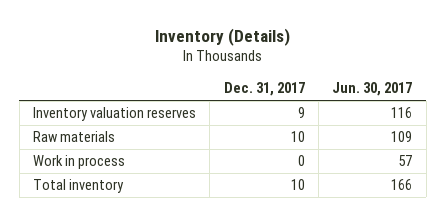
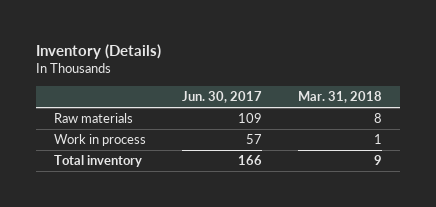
[223,82,305,97] Dec. 31, 2017 -> none
none -> [298,91,383,104] Mar. 31, 2018
[32,107,196,122] Inventory valuation reserves -> none

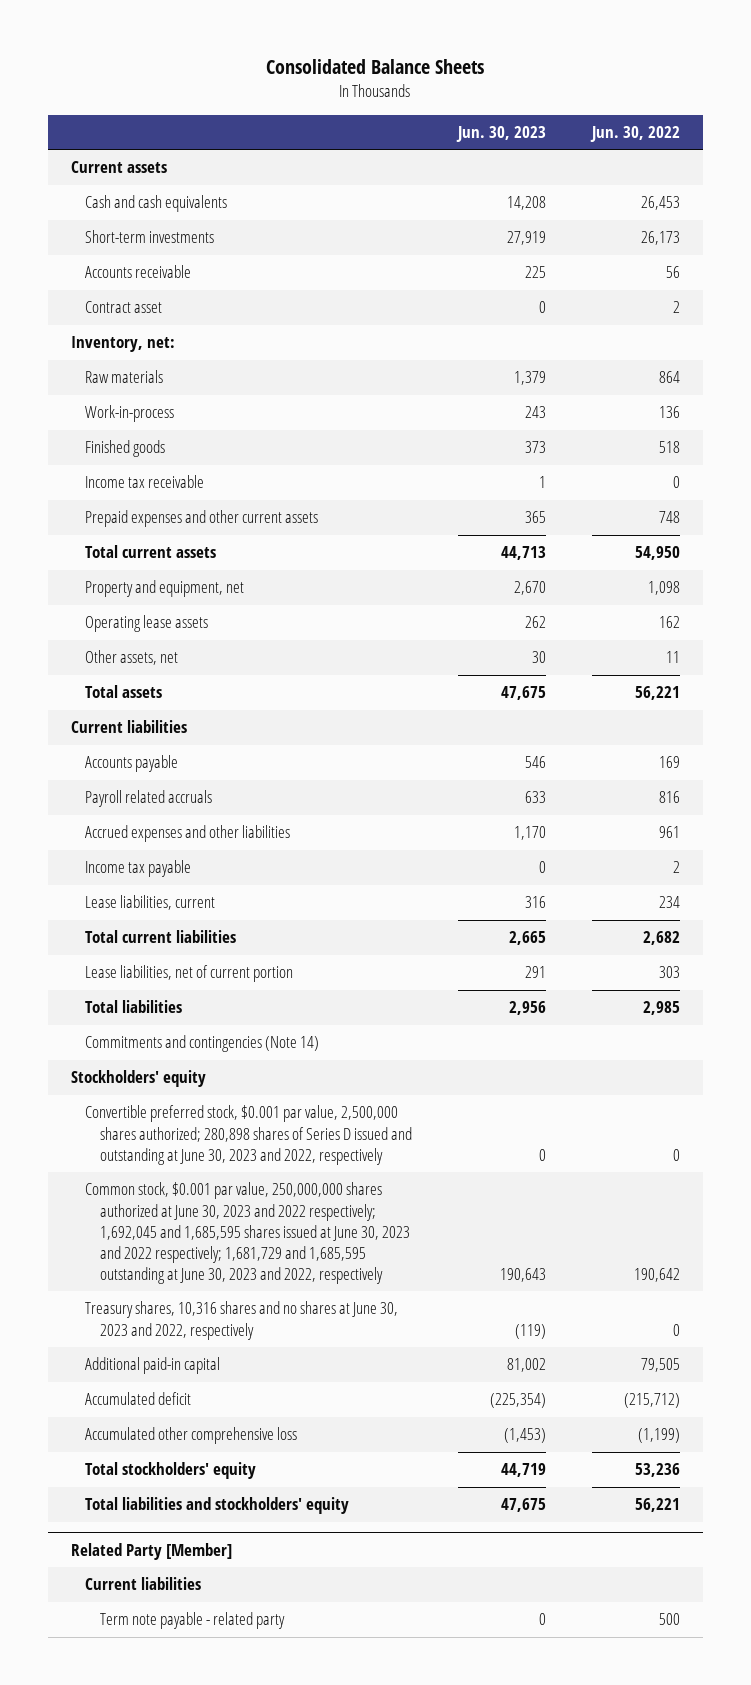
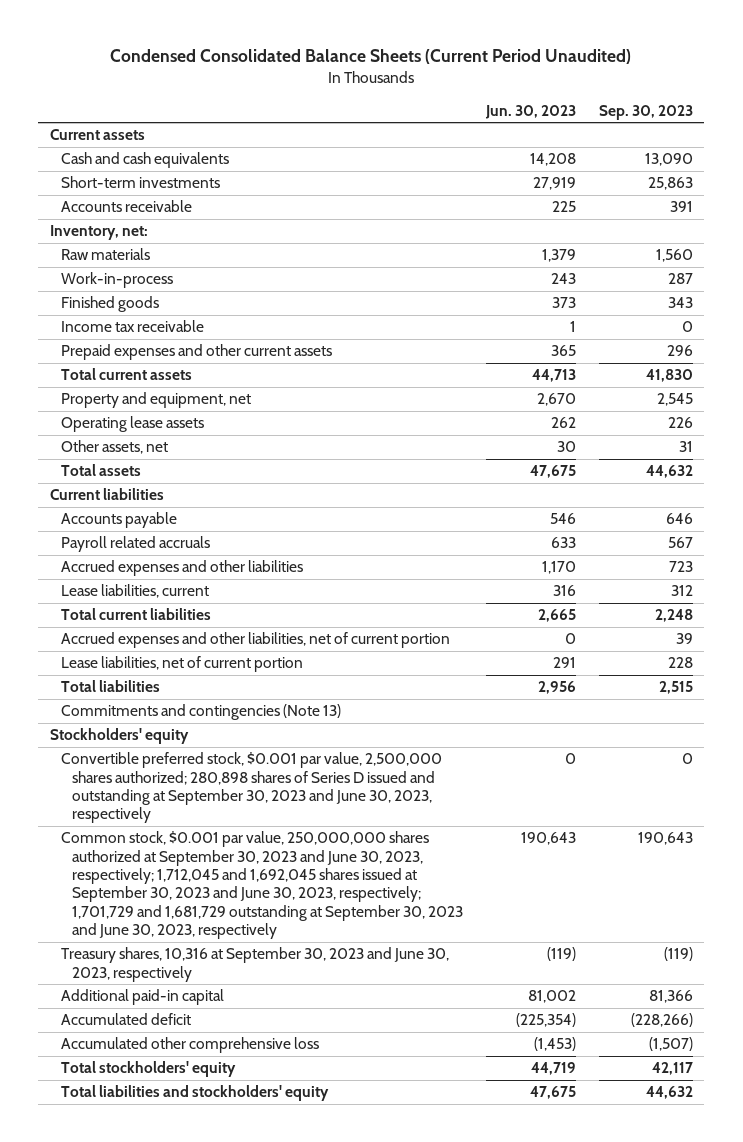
[266,59,485,75] Consolidated Balance Sheets -> [110,49,632,65] Condensed Consolidated Balance Sheets (Current Period Unaudited)
[589,125,680,142] Jun. 30, 2022 -> none
none -> [598,104,693,120] Sep. 30, 2023
[85,301,163,314] Contract asset -> none
[85,860,192,878] Income tax payable -> none
none -> [60,632,450,649] Accrued expenses and other liabilities, net of current portion
[85,1035,320,1053] Commitments and contingencies (Note 14) -> [60,704,341,721] Commitments and contingencies (Note 13)
[85,1105,412,1165] Convertible preferred stock, $0.001 par value, 2,500,000 shares authorized; 280,898 shares of Series D issued and outstanding at June 30, 2023 and 2022, respectively -> [60,752,442,824] Convertible preferred stock, $0.001 par value, 2,500,000 shares authorized; 280,898 shares of Series D issued and outstanding at September 30, 2023 and June 30, 2023, respectively
[85,1182,410,1284] Common stock, $0.001 par value, 250,000,000 shares authorized at June 30, 2023 and 2022 respectively; 1,692,045 and 1,685,595 shares issued at June 30, 2023 and 2022 respectively; 1,681,729 and 1,685,595 outstanding at June 30, 2023 and 2022, respectively -> [60,831,463,940] Common stock, $0.001 par value, 250,000,000 shares authorized at September 30, 2023 and June 30, 2023, respectively; 1,712,045 and 1,692,045 shares issued at September 30, 2023 and June 30, 2023, respectively; 1,701,729 and 1,681,729 outstanding at September 30, 2023 and June 30, 2023, respectively
[85,1301,399,1340] Treasury shares, 10,316 shares and no shares at June 30, 2023 and 2022, respectively -> [60,947,449,982] Treasury shares, 10,316 at September 30, 2023 and June 30, 2023, respectively
[70,1542,232,1560] Related Party [Member] -> none
[85,1577,202,1591] Current liabilities -> none
[99,1612,285,1630] Term note payable - related party -> none

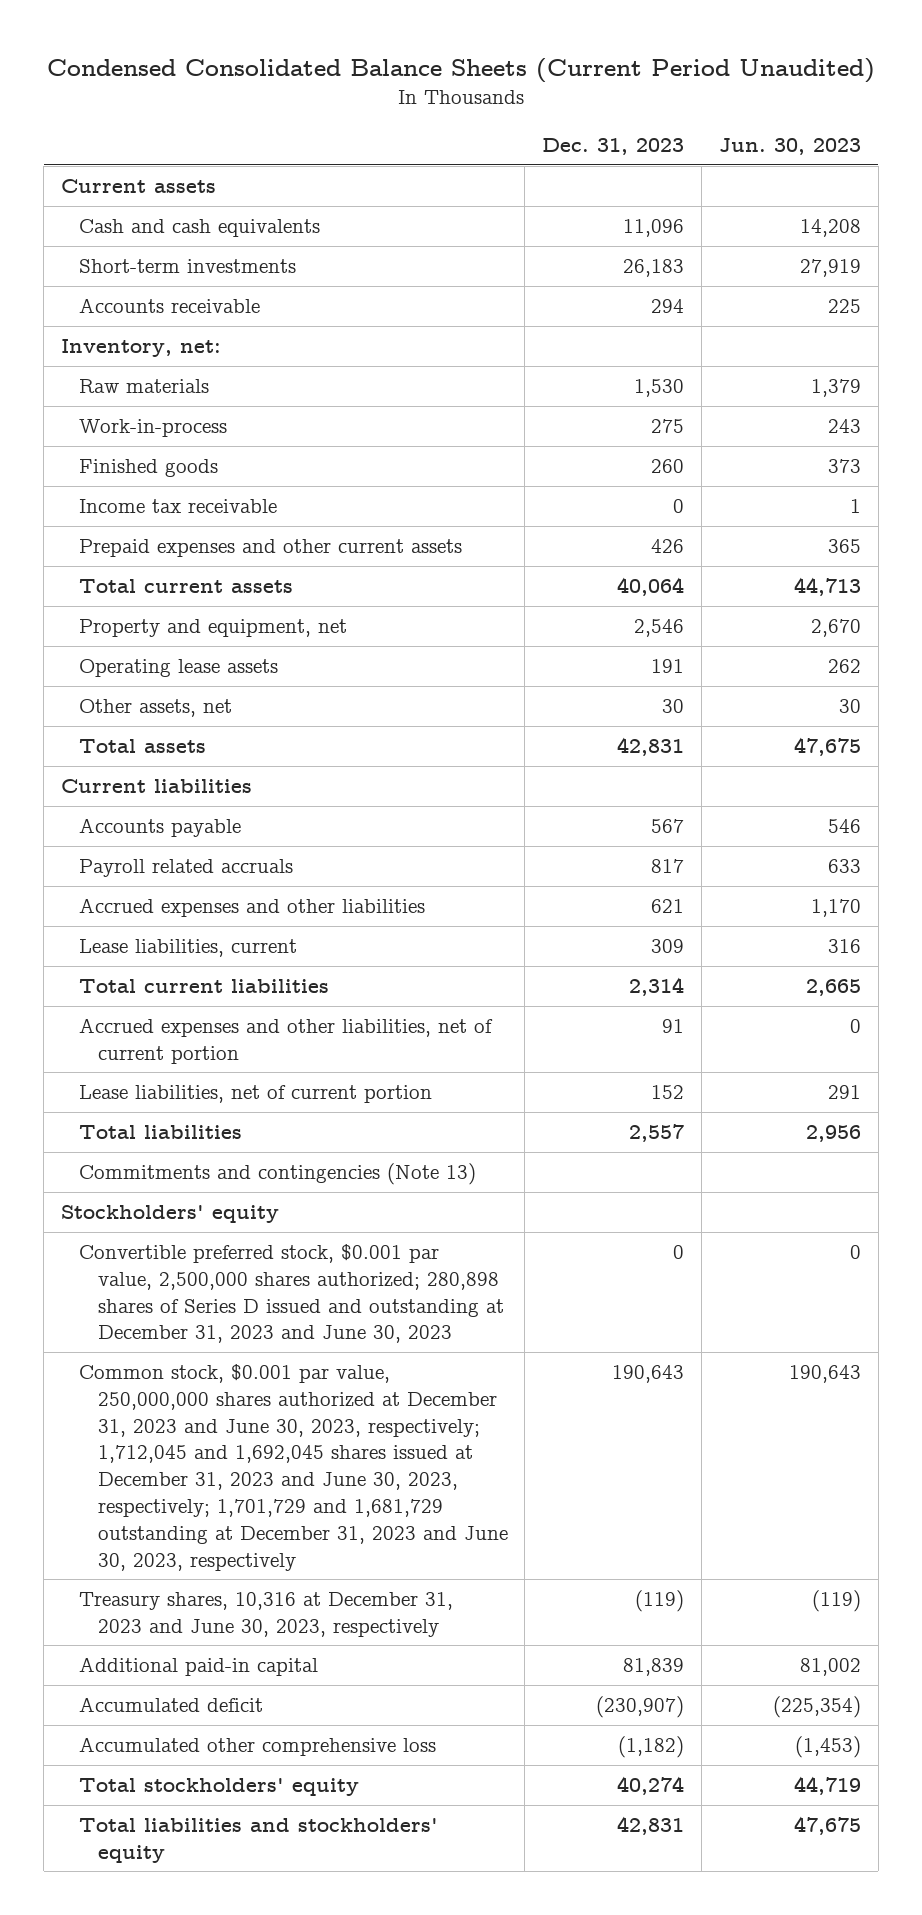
[598,104,693,120] Sep. 30, 2023 -> none
none -> [542,138,685,156] Dec. 31, 2023
[60,752,442,824] Convertible preferred stock, $0.001 par value, 2,500,000 shares authorized; 280,898 shares of Series D issued and outstanding at September 30, 2023 and June 30, 2023, respectively -> [79,1244,504,1344] Convertible preferred stock, $0.001 par value, 2,500,000 shares authorized; 280,898 shares of Series D issued and outstanding at December 31, 2023 and June 30, 2023
[60,831,463,940] Common stock, $0.001 par value, 250,000,000 shares authorized at September 30, 2023 and June 30, 2023, respectively; 1,712,045 and 1,692,045 shares issued at September 30, 2023 and June 30, 2023, respectively; 1,701,729 and 1,681,729 outstanding at September 30, 2023 and June 30, 2023, respectively -> [79,1364,508,1571] Common stock, $0.001 par value, 250,000,000 shares authorized at December 31, 2023 and June 30, 2023, respectively; 1,712,045 and 1,692,045 shares issued at December 31, 2023 and June 30, 2023, respectively; 1,701,729 and 1,681,729 outstanding at December 31, 2023 and June 30, 2023, respectively
[60,947,449,982] Treasury shares, 10,316 at September 30, 2023 and June 30, 2023, respectively -> [79,1592,454,1637] Treasury shares, 10,316 at December 31, 2023 and June 30, 2023, respectively

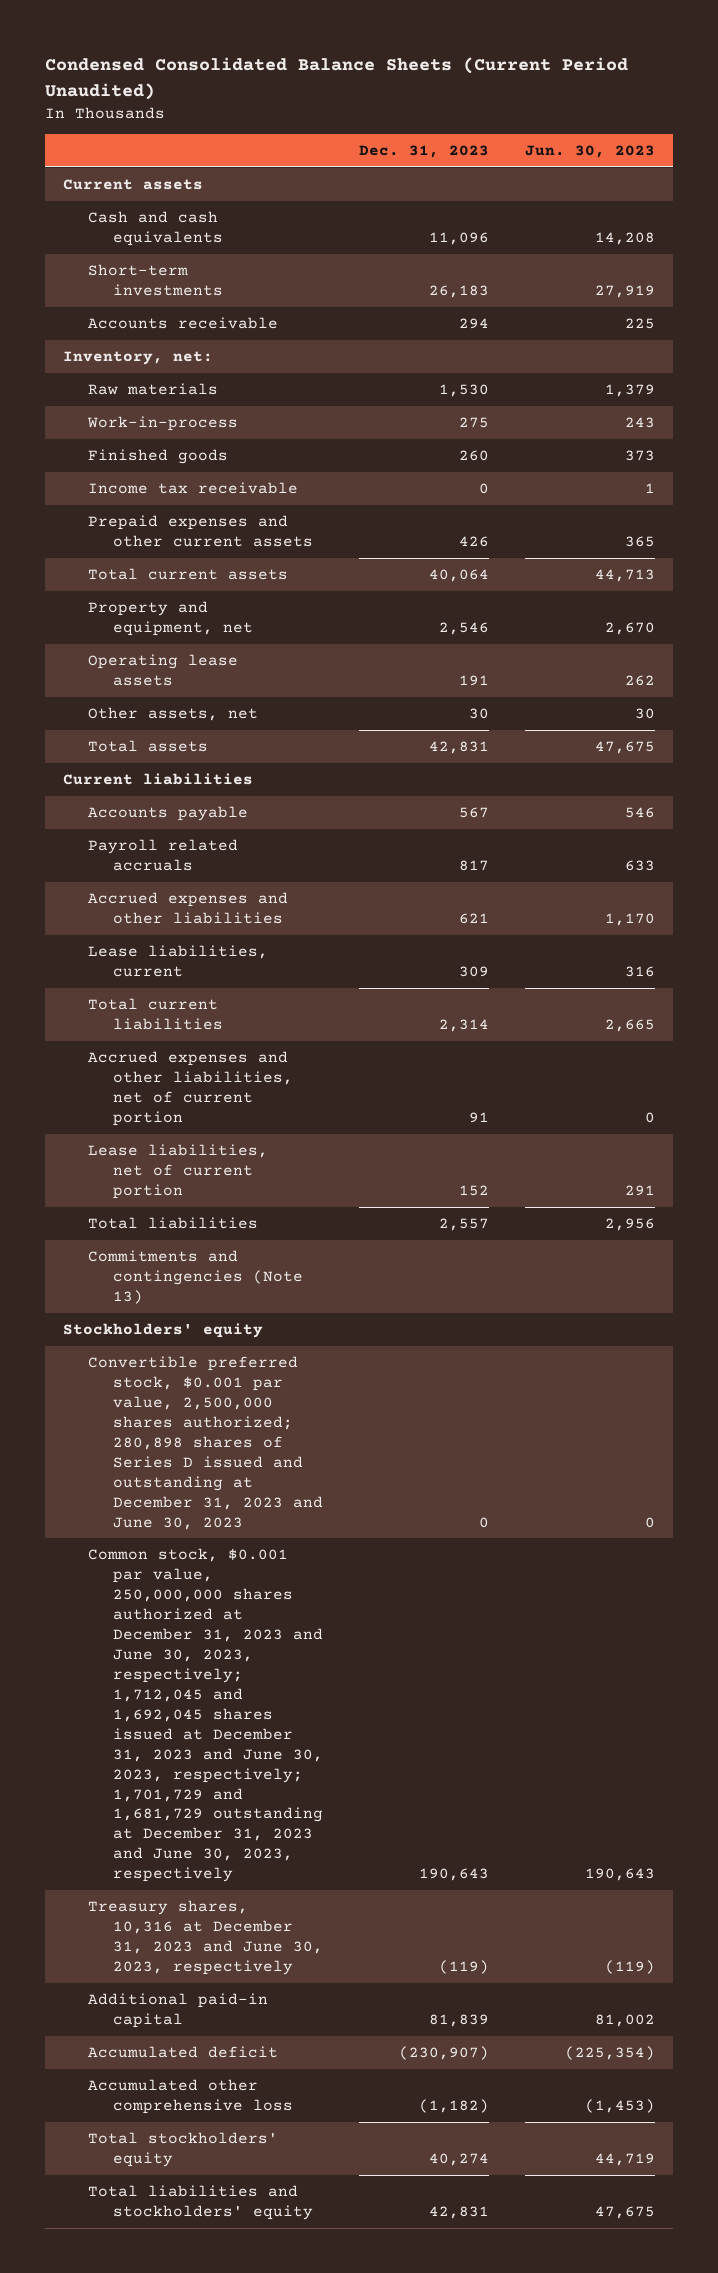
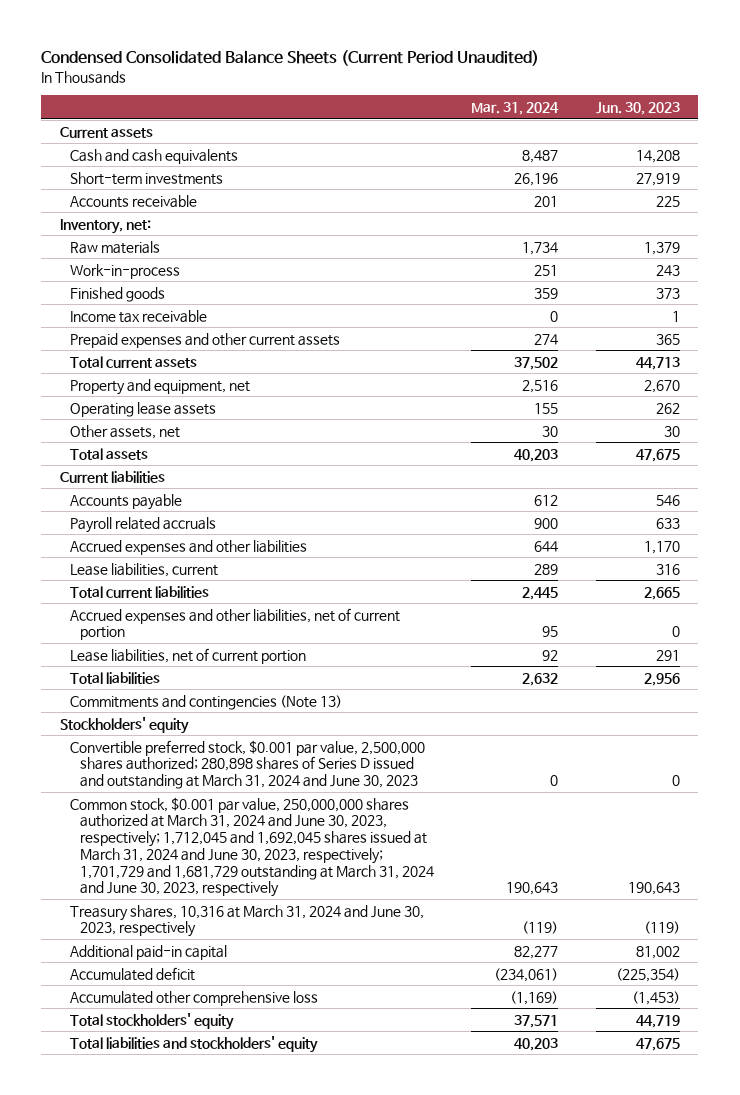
[358,144,489,158] Dec. 31, 2023 -> none
none -> [471,102,560,116] Mar. 31, 2024
[88,1356,323,1530] Convertible preferred stock, $0.001 par value, 2,500,000 shares authorized; 280,898 shares of Series D issued and outstanding at December 31, 2023 and June 30, 2023 -> [69,739,425,790] Convertible preferred stock, $0.001 par value, 2,500,000 shares authorized; 280,898 shares of Series D issued and outstanding at March 31, 2024 and June 30, 2023
[88,1548,323,1883] Common stock, $0.001 par value, 250,000,000 shares authorized at December 31, 2023 and June 30, 2023, respectively; 1,712,045 and 1,692,045 shares issued at December 31, 2023 and June 30, 2023, respectively; 1,701,729 and 1,681,729 outstanding at December 31, 2023 and June 30, 2023, respectively -> [69,796,434,898] Common stock, $0.001 par value, 250,000,000 shares authorized at March 31, 2024 and June 30, 2023, respectively; 1,712,045 and 1,692,045 shares issued at March 31, 2024 and June 30, 2023, respectively; 1,701,729 and 1,681,729 outstanding at March 31, 2024 and June 30, 2023, respectively
[88,1900,323,1975] Treasury shares, 10,316 at December 31, 2023 and June 30, 2023, respectively -> [69,904,424,938] Treasury shares, 10,316 at March 31, 2024 and June 30, 2023, respectively

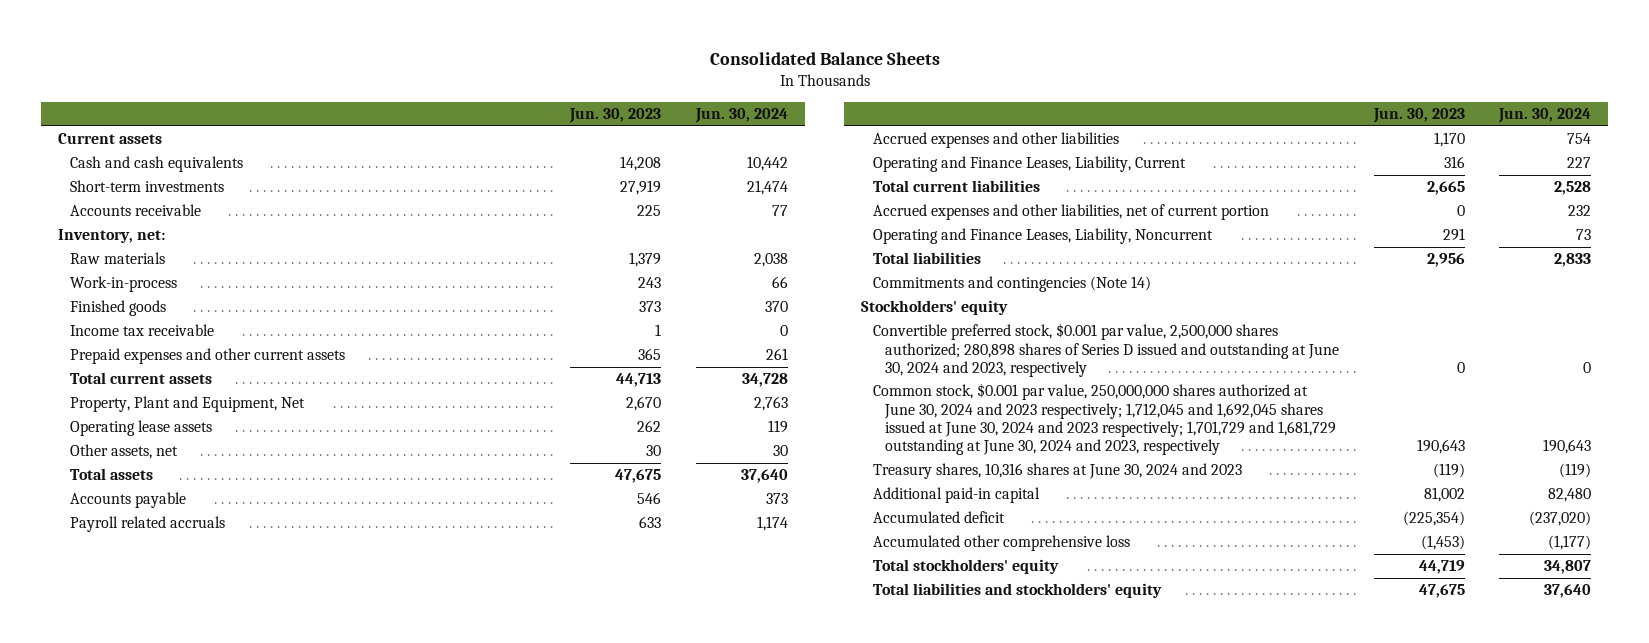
[41,49,540,66] Condensed Consolidated Balance Sheets (Current Period Unaudited) -> [709,52,940,66] Consolidated Balance Sheets
[471,102,560,116] Mar. 31, 2024 -> none
none -> [694,108,788,124] Jun. 30, 2024
[69,378,250,395] Property and equipment, net -> [69,396,305,413] Property, Plant and Equipment, Net
[59,470,165,483] Current liabilities -> none
[69,562,218,577] Lease liabilities, current -> [873,156,1187,173] Operating and Finance Leases, Liability, Current
[69,647,306,664] Lease liabilities, net of current portion -> [873,228,1214,245] Operating and Finance Leases, Liability, Noncurrent
[69,694,342,710] Commitments and contingencies (Note 13) -> [873,276,1152,293] Commitments and contingencies (Note 14)
[69,739,425,790] Convertible preferred stock, $0.001 par value, 2,500,000 shares authorized; 280,898 shares of Series D issued and outstanding at March 31, 2024 and June 30, 2023 -> [873,323,1340,377] Convertible preferred stock, $0.001 par value, 2,500,000 shares authorized; 280,898 shares of Series D issued and outstanding at June 30, 2024 and 2023, respectively
[69,796,434,898] Common stock, $0.001 par value, 250,000,000 shares authorized at March 31, 2024 and June 30, 2023, respectively; 1,712,045 and 1,692,045 shares issued at March 31, 2024 and June 30, 2023, respectively; 1,701,729 and 1,681,729 outstanding at March 31, 2024 and June 30, 2023, respectively -> [873,383,1337,456] Common stock, $0.001 par value, 250,000,000 shares authorized at June 30, 2024 and 2023 respectively; 1,712,045 and 1,692,045 shares issued at June 30, 2024 and 2023 respectively; 1,701,729 and 1,681,729 outstanding at June 30, 2024 and 2023, respectively
[69,904,424,938] Treasury shares, 10,316 at March 31, 2024 and June 30, 2023, respectively -> [873,463,1243,480] Treasury shares, 10,316 shares at June 30, 2024 and 2023

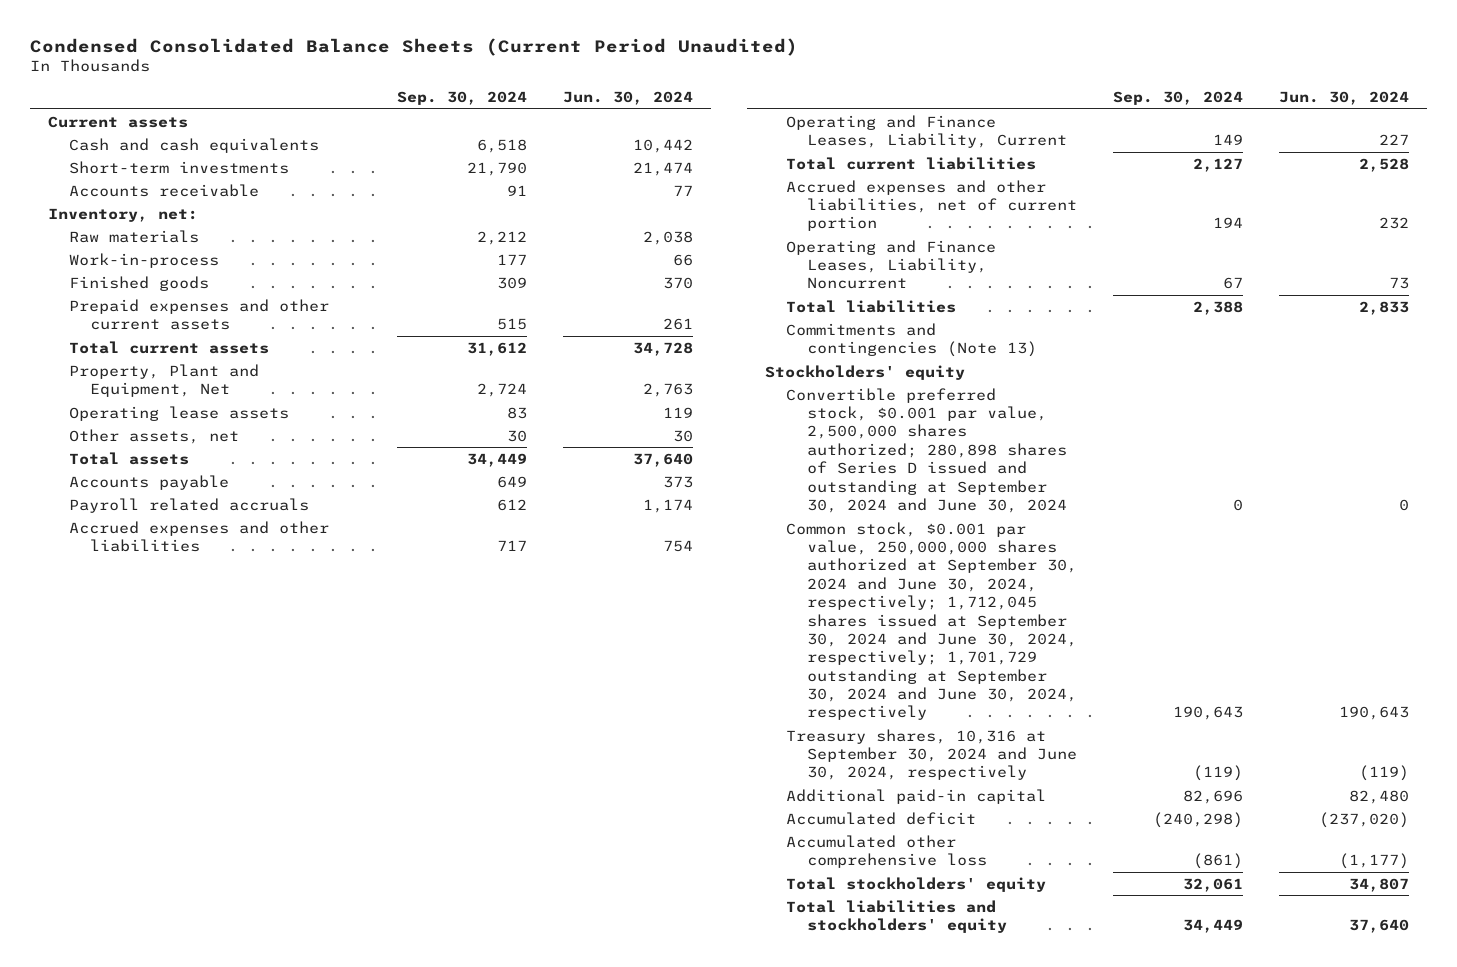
[709,52,940,66] Consolidated Balance Sheets -> [29,38,798,57] Condensed Consolidated Balance Sheets (Current Period Unaudited)
[569,108,662,124] Jun. 30, 2023 -> none
none -> [396,91,527,106] Sep. 30, 2024
[69,324,214,337] Income tax receivable -> none
[873,276,1152,293] Commitments and contingencies (Note 14) -> [785,322,1037,358] Commitments and contingencies (Note 13)
[873,323,1340,377] Convertible preferred stock, $0.001 par value, 2,500,000 shares authorized; 280,898 shares of Series D issued and outstanding at June 30, 2024 and 2023, respectively -> [785,387,1067,513] Convertible preferred stock, $0.001 par value, 2,500,000 shares authorized; 280,898 shares of Series D issued and outstanding at September 30, 2024 and June 30, 2024
[873,383,1337,456] Common stock, $0.001 par value, 250,000,000 shares authorized at June 30, 2024 and 2023 respectively; 1,712,045 and 1,692,045 shares issued at June 30, 2024 and 2023 respectively; 1,701,729 and 1,681,729 outstanding at June 30, 2024 and 2023, respectively -> [785,521,1077,721] Common stock, $0.001 par value, 250,000,000 shares authorized at September 30, 2024 and June 30, 2024, respectively; 1,712,045 shares issued at September 30, 2024 and June 30, 2024, respectively; 1,701,729 outstanding at September 30, 2024 and June 30, 2024, respectively
[873,463,1243,480] Treasury shares, 10,316 shares at June 30, 2024 and 2023 -> [785,728,1077,781] Treasury shares, 10,316 at September 30, 2024 and June 30, 2024, respectively

